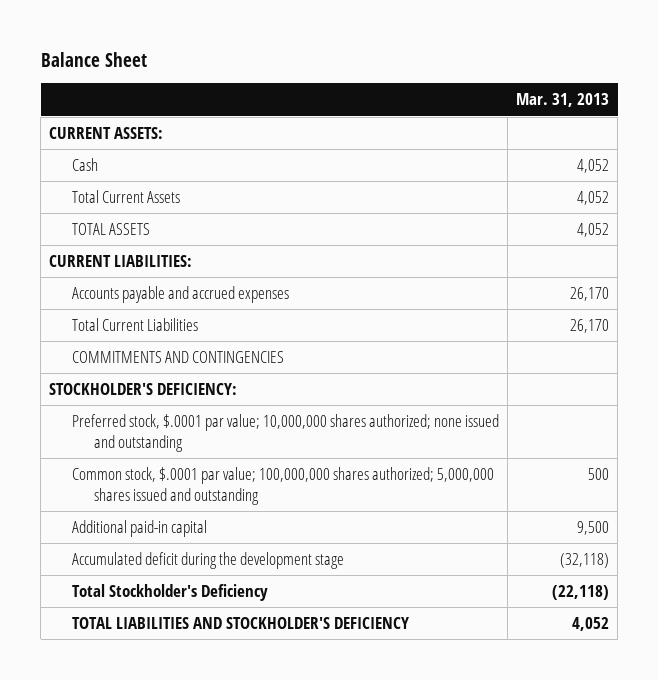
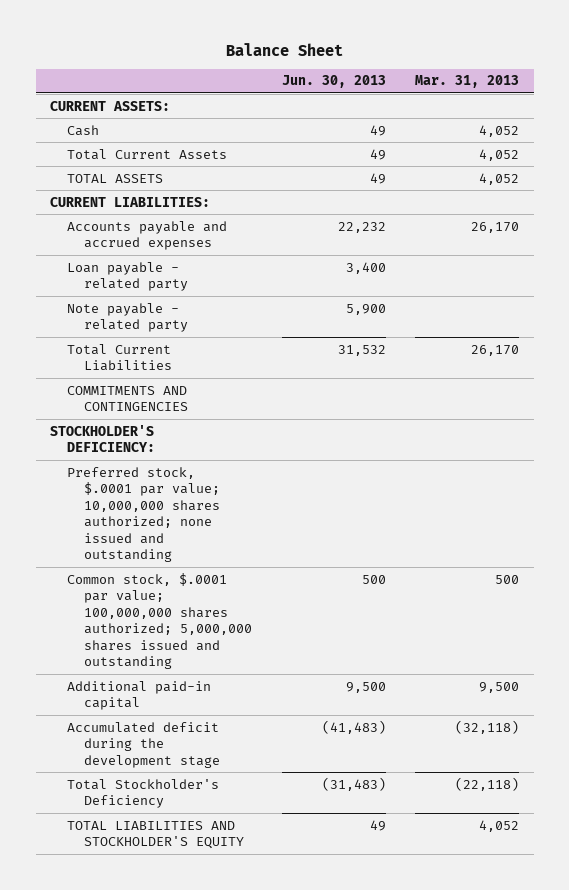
none -> [281,75,386,89] Jun. 30, 2013
none -> [67,261,189,292] Loan payable - related party
none -> [67,302,189,333] Note payable - related party
[71,617,409,630] TOTAL LIABILITIES AND STOCKHOLDER'S DEFICIENCY -> [67,820,245,850] TOTAL LIABILITIES AND STOCKHOLDER'S EQUITY

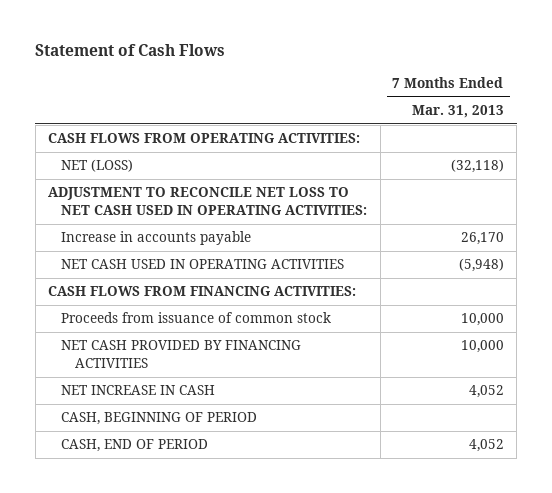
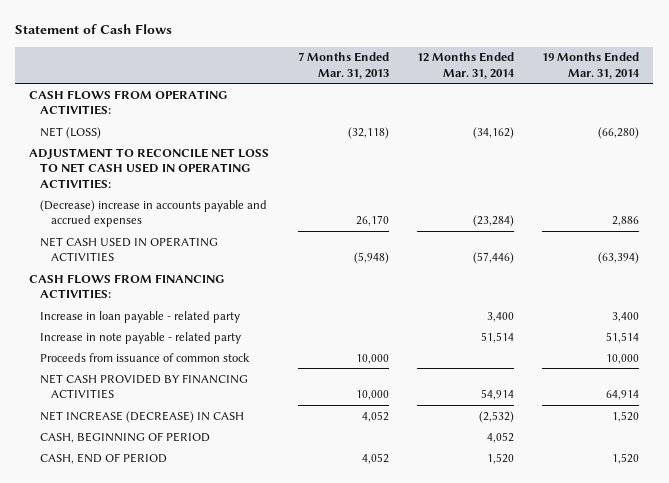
none -> [416,52,515,79] 12 Months Ended Mar. 31, 2014
none -> [542,52,641,79] 19 Months Ended Mar. 31, 2014
[61,231,252,246] Increase in accounts payable -> [40,199,268,228] (Decrease) increase in accounts payable and accrued expenses
none -> [40,310,241,323] Increase in loan payable - related party
none -> [40,331,242,344] Increase in note payable - related party
[61,385,216,396] NET INCREASE IN CASH -> [40,410,245,423] NET INCREASE (DECREASE) IN CASH

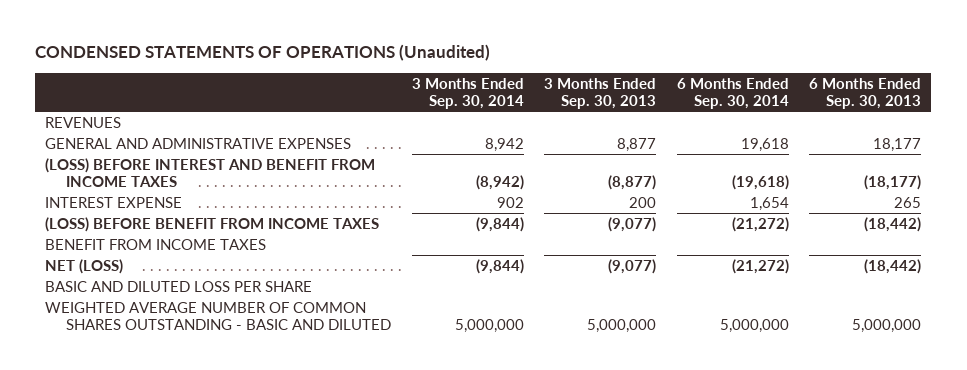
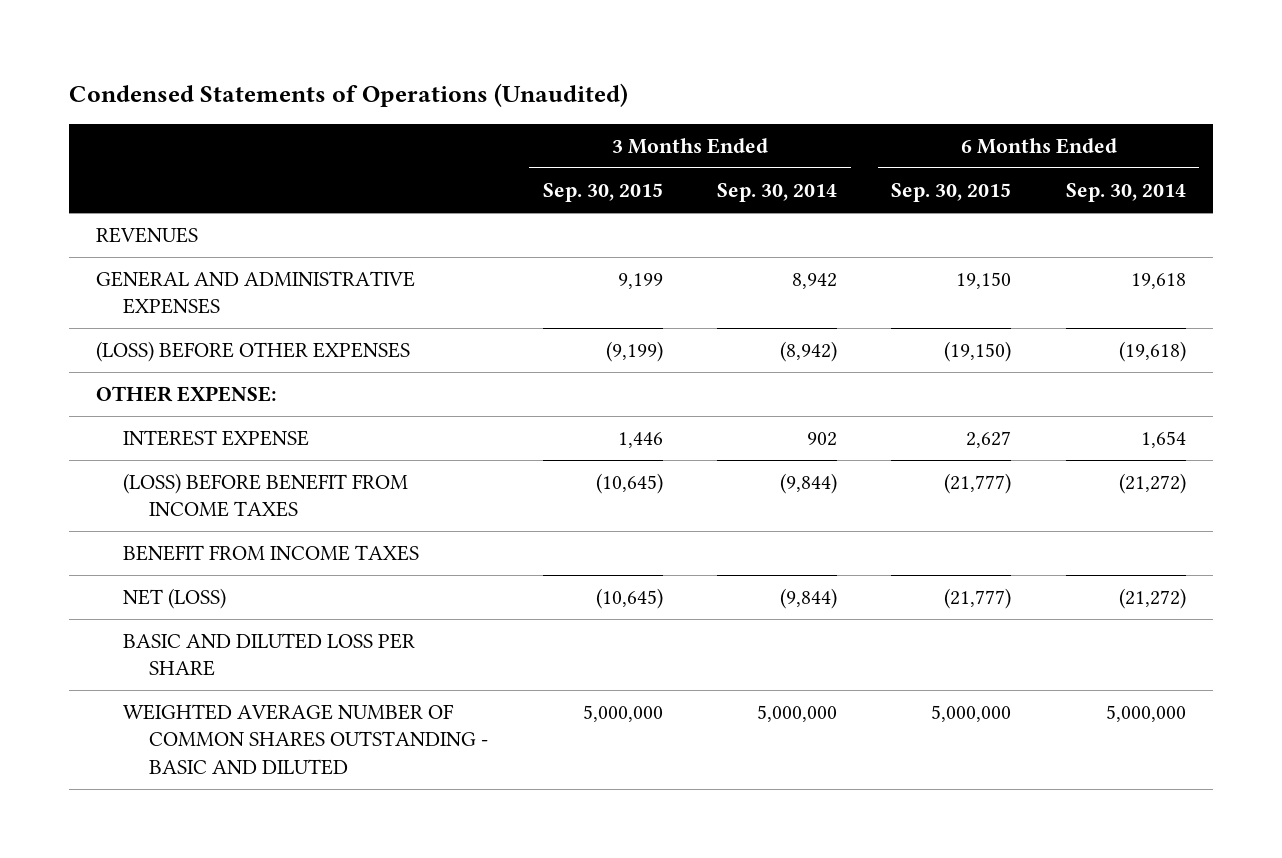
[35,44,491,62] CONDENSED STATEMENTS OF OPERATIONS (Unaudited) -> [68,83,628,108] Condensed Statements of Operations (Unaudited)
[544,77,657,110] 3 Months Ended Sep. 30, 2013 -> none
[809,77,922,110] 6 Months Ended Sep. 30, 2013 -> none
none -> [542,183,663,203] Sep. 30, 2015
none -> [891,183,1012,203] Sep. 30, 2015
[45,157,376,188] (LOSS) BEFORE INTEREST AND BENEFIT FROM INCOME TAXES -> [95,341,410,363] (LOSS) BEFORE OTHER EXPENSES
none -> [95,386,277,403] OTHER EXPENSE:

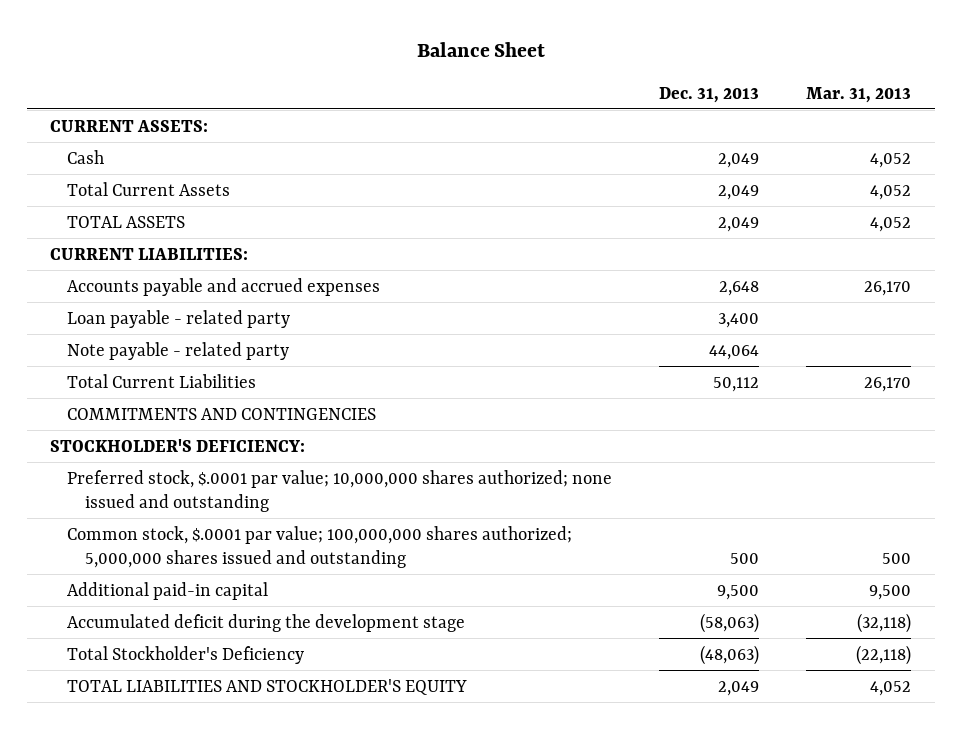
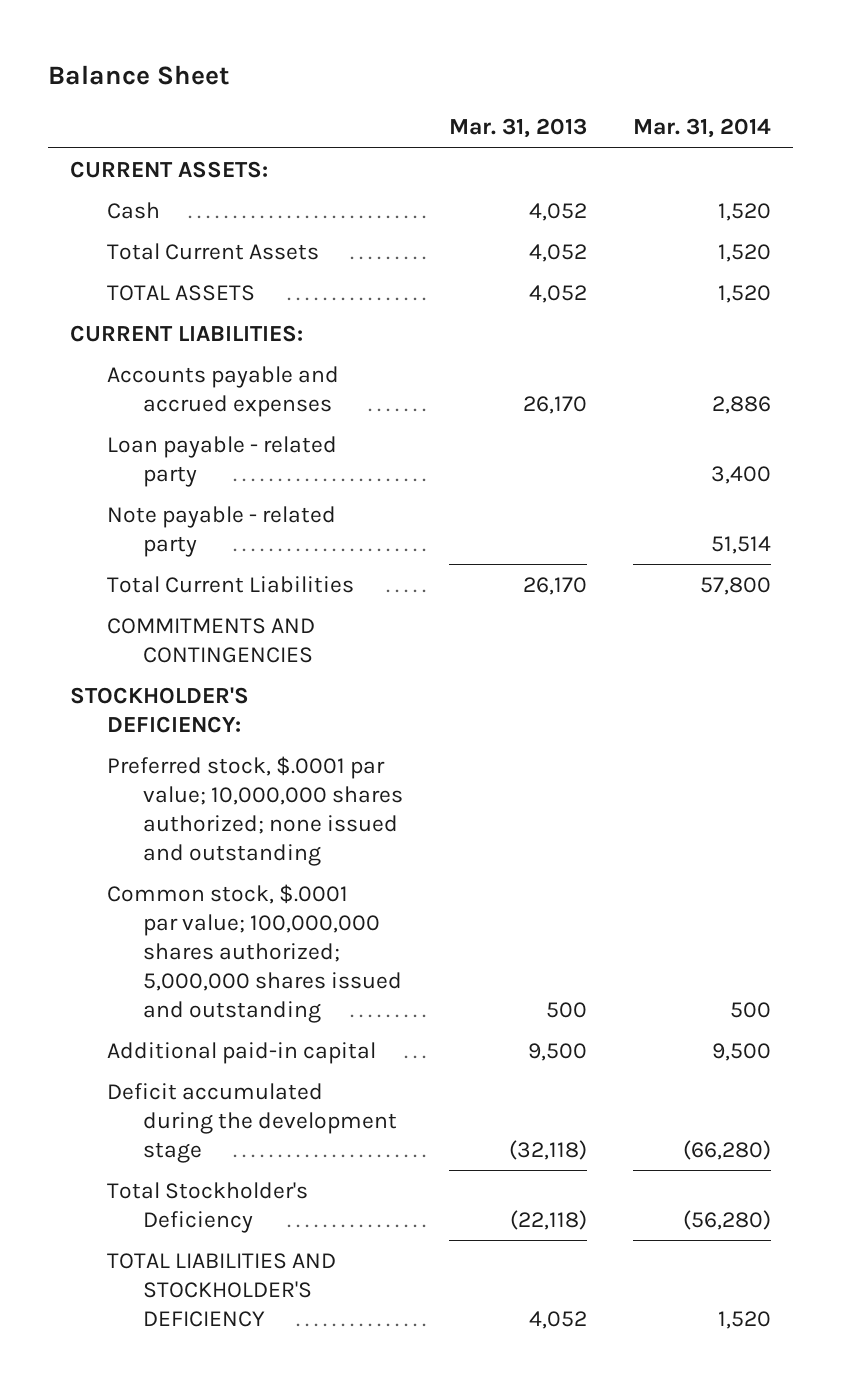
[659,86,760,103] Dec. 31, 2013 -> none
none -> [632,118,771,139] Mar. 31, 2014
[67,613,466,632] Accumulated deficit during the development stage -> [106,1082,398,1163] Deficit accumulated during the development stage
[67,678,468,695] TOTAL LIABILITIES AND STOCKHOLDER'S EQUITY -> [106,1252,336,1327] TOTAL LIABILITIES AND STOCKHOLDER'S DEFICIENCY

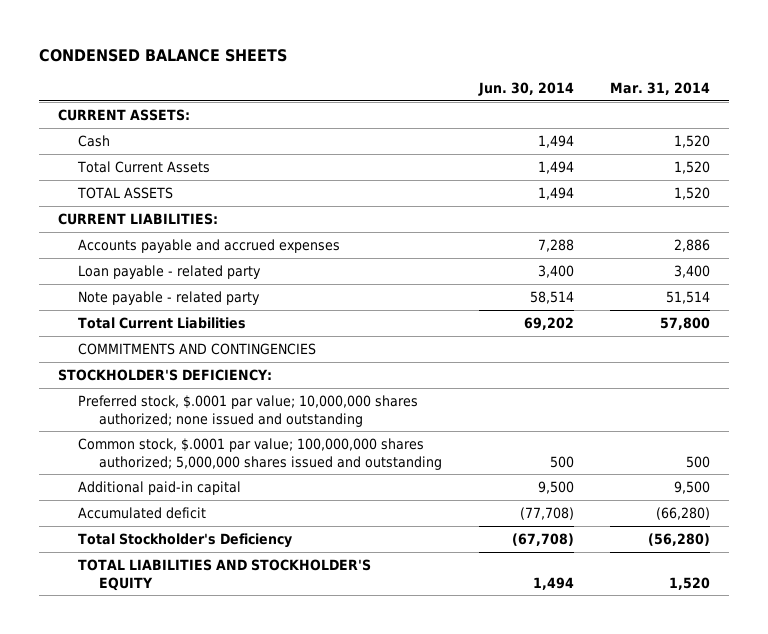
[47,64,229,85] Balance Sheet -> [39,48,288,62] CONDENSED BALANCE SHEETS
[448,118,587,139] Mar. 31, 2013 -> none
none -> [477,81,574,96] Jun. 30, 2014
[106,1082,398,1163] Deficit accumulated during the development stage -> [78,506,207,519] Accumulated deficit
[106,1252,336,1327] TOTAL LIABILITIES AND STOCKHOLDER'S DEFICIENCY -> [78,558,372,591] TOTAL LIABILITIES AND STOCKHOLDER'S EQUITY

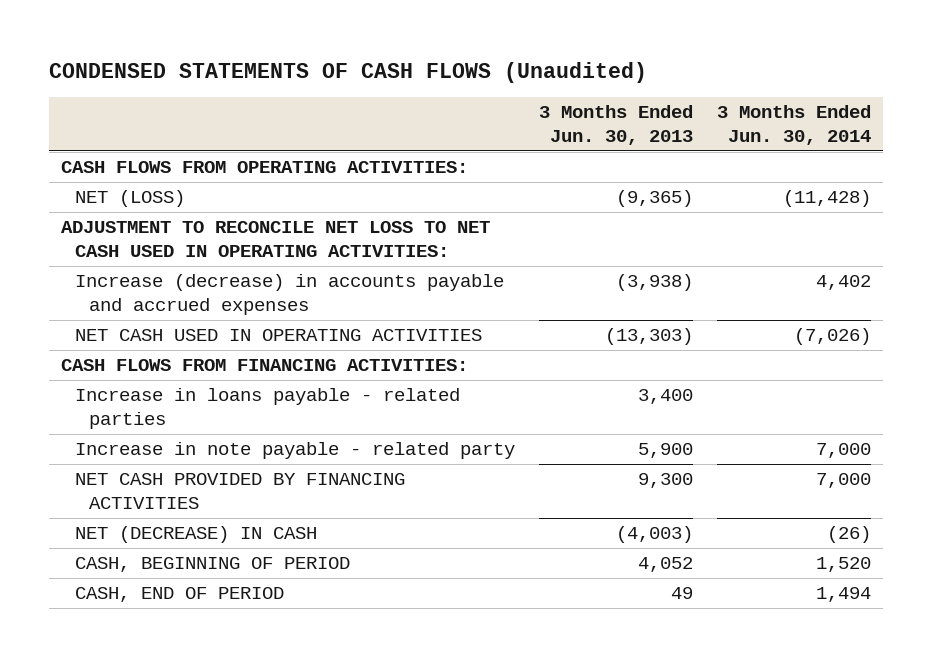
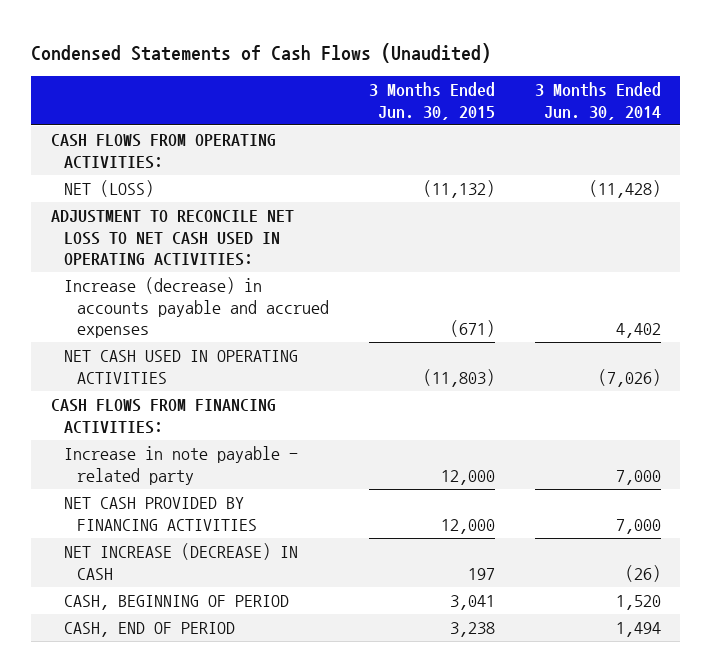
[49,62,648,84] CONDENSED STATEMENTS OF CASH FLOWS (Unaudited) -> [31,42,492,63] Condensed Statements of Cash Flows (Unaudited)
[539,105,694,145] 3 Months Ended Jun. 30, 2013 -> none
none -> [368,82,495,120] 3 Months Ended Jun. 30, 2015
[75,388,461,429] Increase in loans payable - related parties -> none
[75,526,318,544] NET (DECREASE) IN CASH -> [64,543,299,580] NET INCREASE (DECREASE) IN CASH

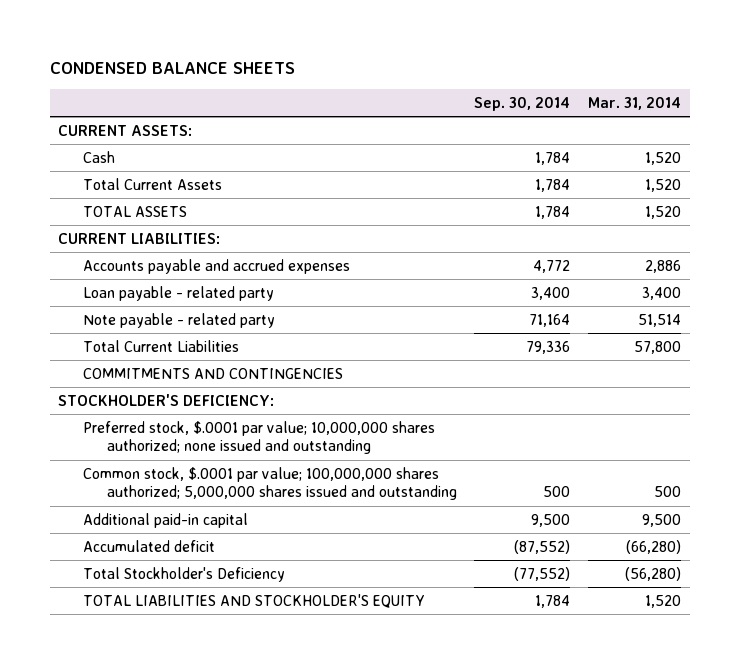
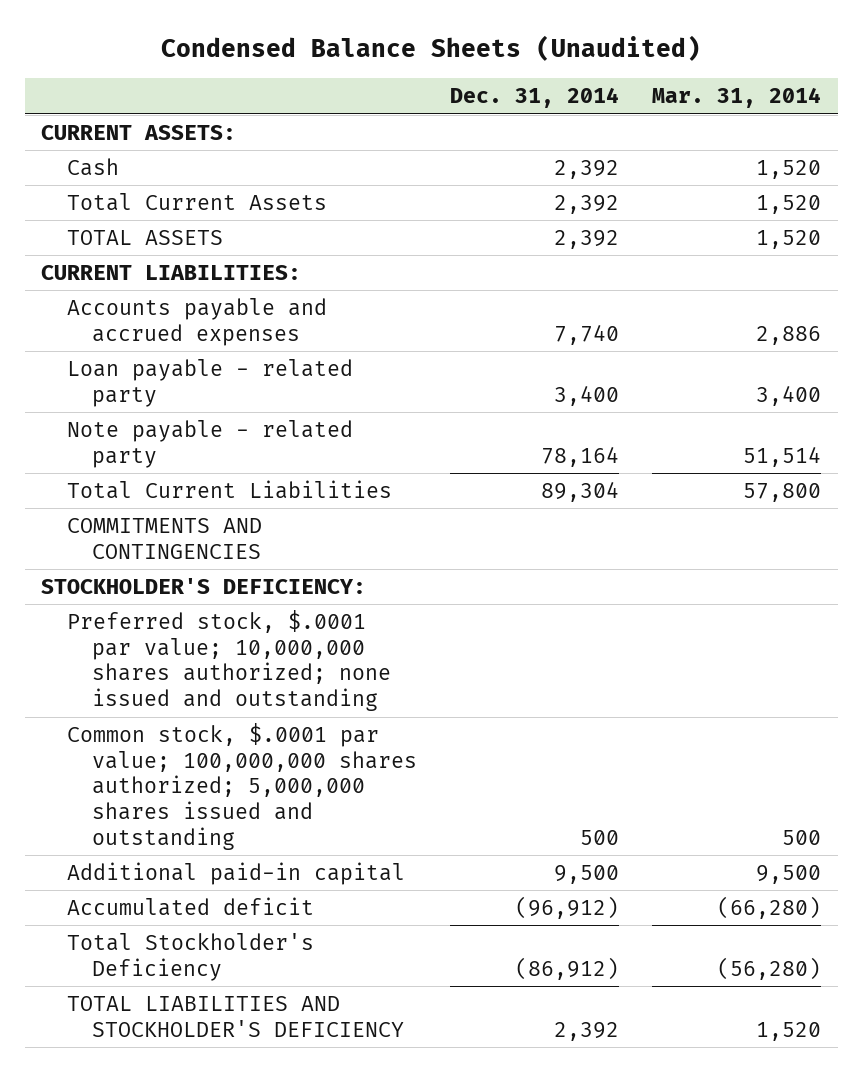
[49,61,295,74] CONDENSED BALANCE SHEETS -> [161,35,702,62] Condensed Balance Sheets (Unaudited)
[474,96,571,111] Sep. 30, 2014 -> none
none -> [450,87,620,109] Dec. 31, 2014
[82,593,425,608] TOTAL LIABILITIES AND STOCKHOLDER'S EQUITY -> [66,996,405,1037] TOTAL LIABILITIES AND STOCKHOLDER'S DEFICIENCY

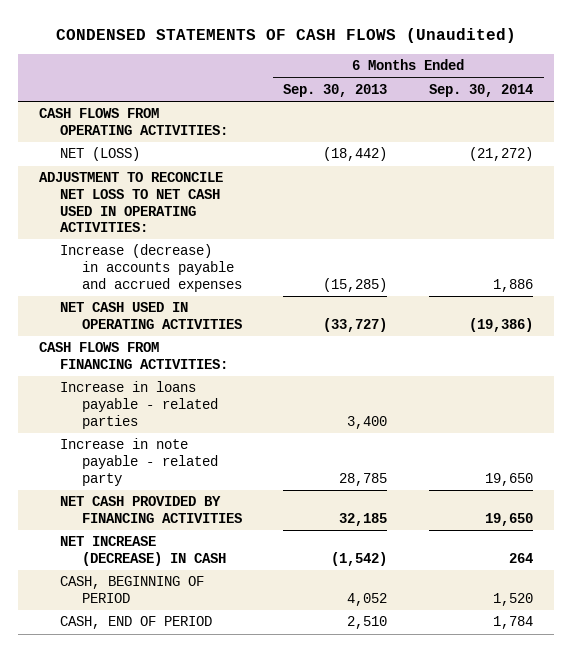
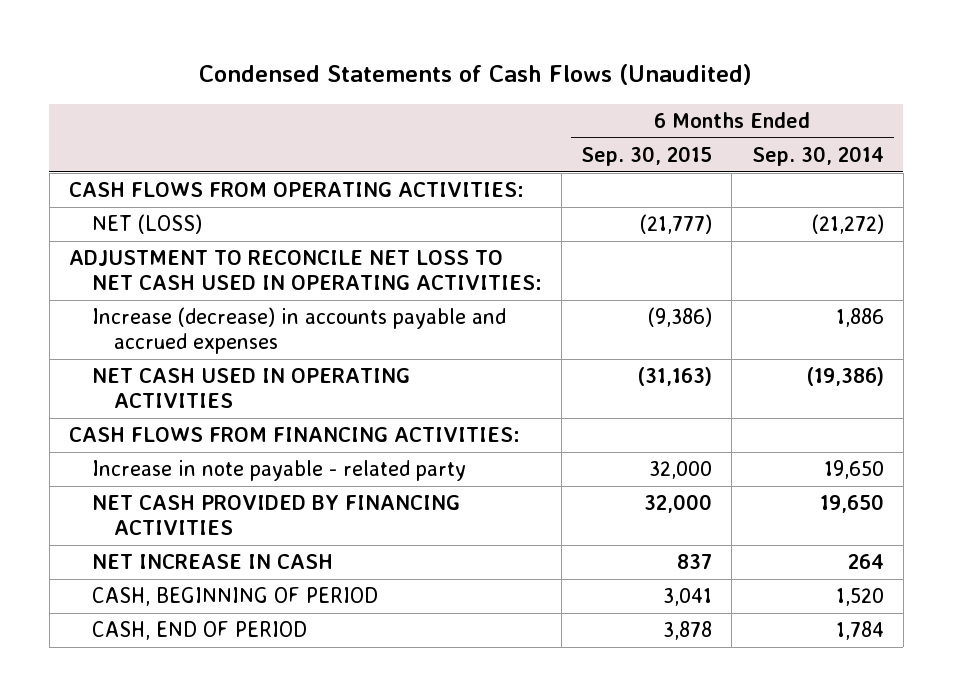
[56,28,517,44] CONDENSED STATEMENTS OF CASH FLOWS (Unaudited) -> [199,64,753,86] Condensed Statements of Cash Flows (Unaudited)
[283,83,388,97] Sep. 30, 2013 -> none
none -> [581,146,713,167] Sep. 30, 2015
[60,381,218,429] Increase in loans payable - related parties -> none
[60,536,226,567] NET INCREASE (DECREASE) IN CASH -> [91,554,333,570] NET INCREASE IN CASH

